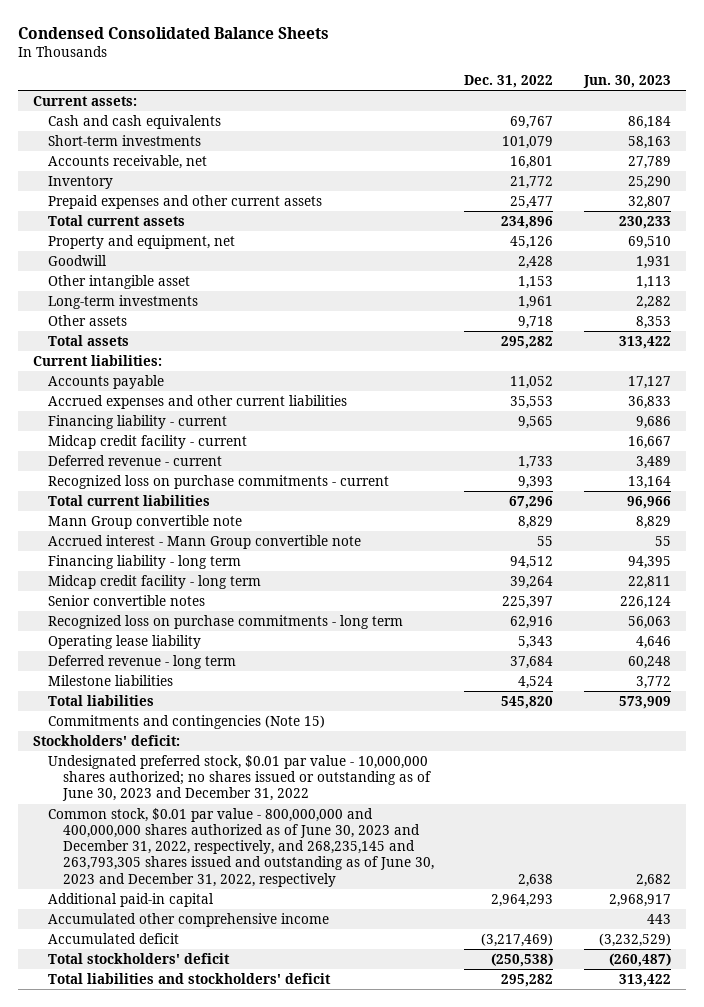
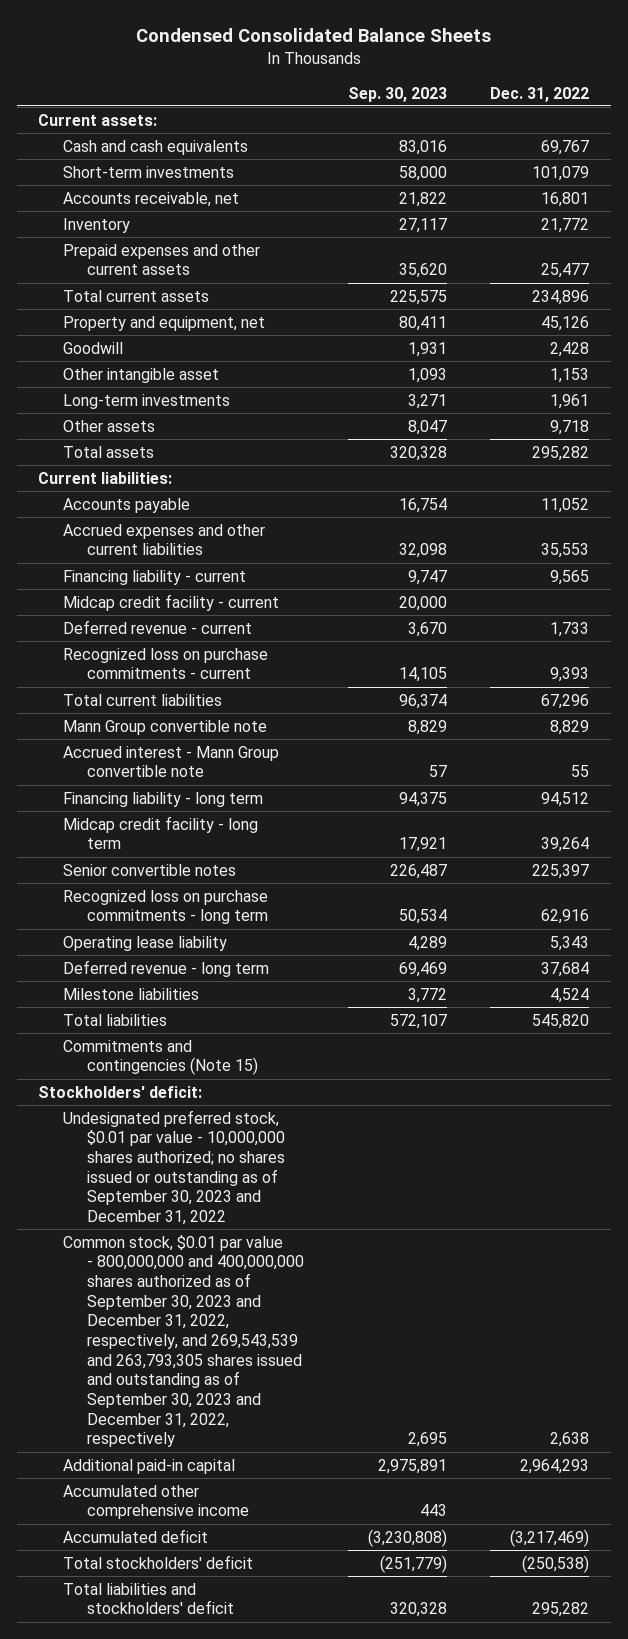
[582,74,671,88] Jun. 30, 2023 -> none
none -> [347,86,447,102] Sep. 30, 2023
[47,754,431,802] Undesignated preferred stock, $0.01 par value - 10,000,000 shares authorized; no shares issued or outstanding as of June 30, 2023 and December 31, 2022 -> [62,1109,286,1226] Undesignated preferred stock, $0.01 par value - 10,000,000 shares authorized; no shares issued or outstanding as of September 30, 2023 and December 31, 2022
[47,807,434,887] Common stock, $0.01 par value - 800,000,000 and 400,000,000 shares authorized as of June 30, 2023 and December 31, 2022, respectively, and 268,235,145 and 263,793,305 shares issued and outstanding as of June 30, 2023 and December 31, 2022, respectively -> [62,1234,305,1448] Common stock, $0.01 par value - 800,000,000 and 400,000,000 shares authorized as of September 30, 2023 and December 31, 2022, respectively, and 269,543,539 and 263,793,305 shares issued and outstanding as of September 30, 2023 and December 31, 2022, respectively

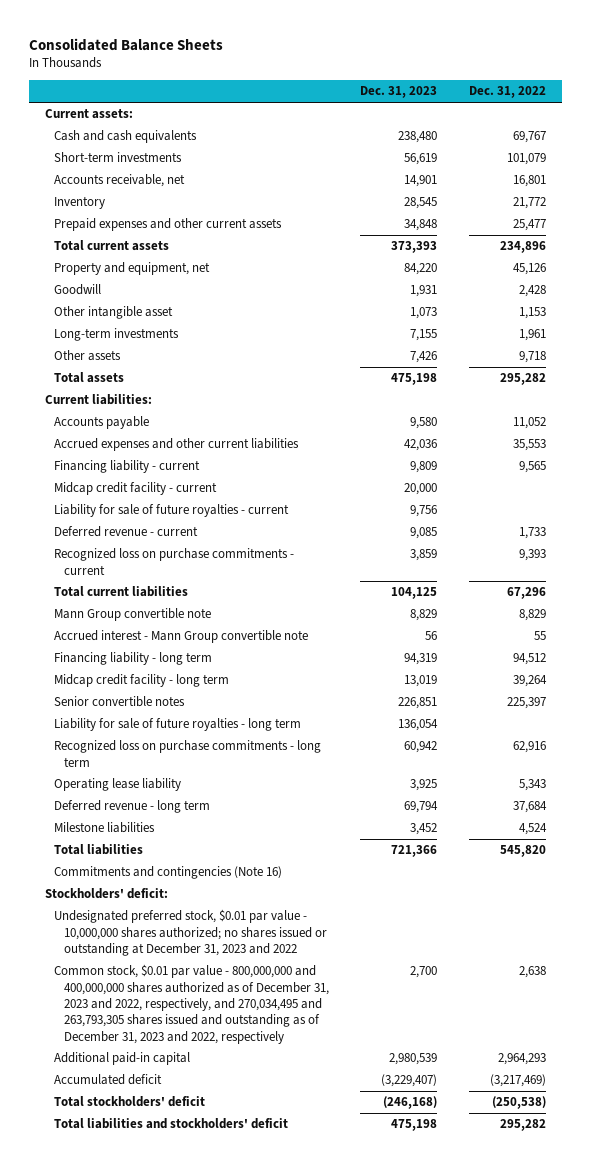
[135,27,491,42] Condensed Consolidated Balance Sheets -> [29,37,224,51] Consolidated Balance Sheets
[347,86,447,102] Sep. 30, 2023 -> none
none -> [360,86,438,99] Dec. 31, 2023
none -> [54,504,290,518] Liability for sale of future royalties - current
none -> [54,718,302,732] Liability for sale of future royalties - long term
[62,1039,259,1076] Commitments and contingencies (Note 15) -> [54,866,283,880] Commitments and contingencies (Note 16)
[62,1109,286,1226] Undesignated preferred stock, $0.01 par value - 10,000,000 shares authorized; no shares issued or outstanding as of September 30, 2023 and December 31, 2022 -> [54,909,327,956] Undesignated preferred stock, $0.01 par value - 10,000,000 shares authorized; no shares issued or outstanding at December 31, 2023 and 2022
[62,1234,305,1448] Common stock, $0.01 par value - 800,000,000 and 400,000,000 shares authorized as of September 30, 2023 and December 31, 2022, respectively, and 269,543,539 and 263,793,305 shares issued and outstanding as of September 30, 2023 and December 31, 2022, respectively -> [54,964,329,1044] Common stock, $0.01 par value - 800,000,000 and 400,000,000 shares authorized as of December 31, 2023 and 2022, respectively, and 270,034,495 and 263,793,305 shares issued and outstanding as of December 31, 2023 and 2022, respectively
[62,1484,250,1520] Accumulated other comprehensive income -> none

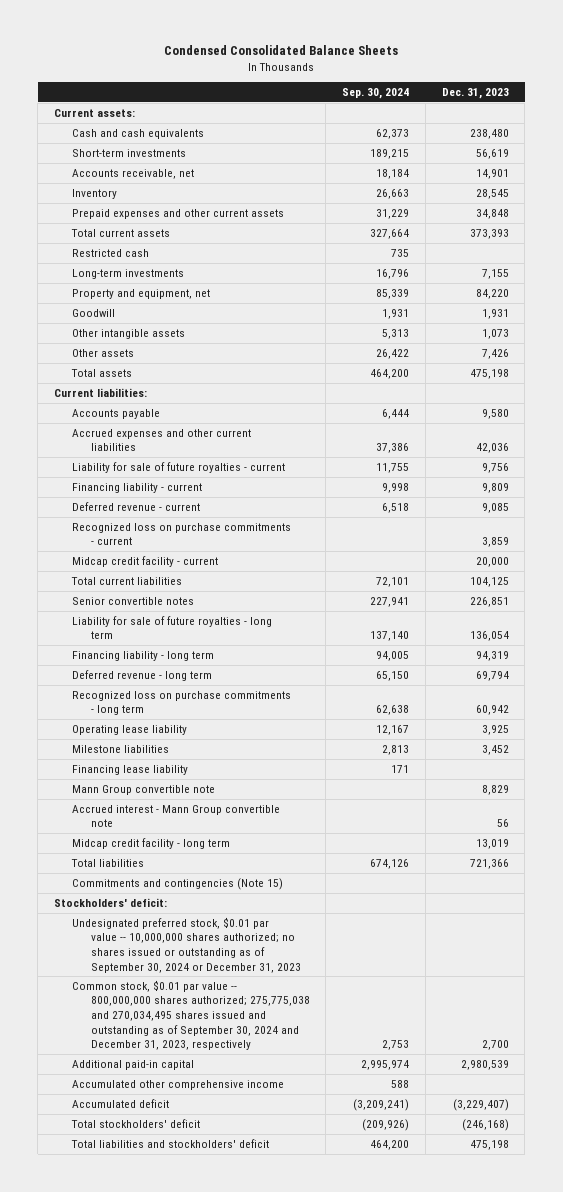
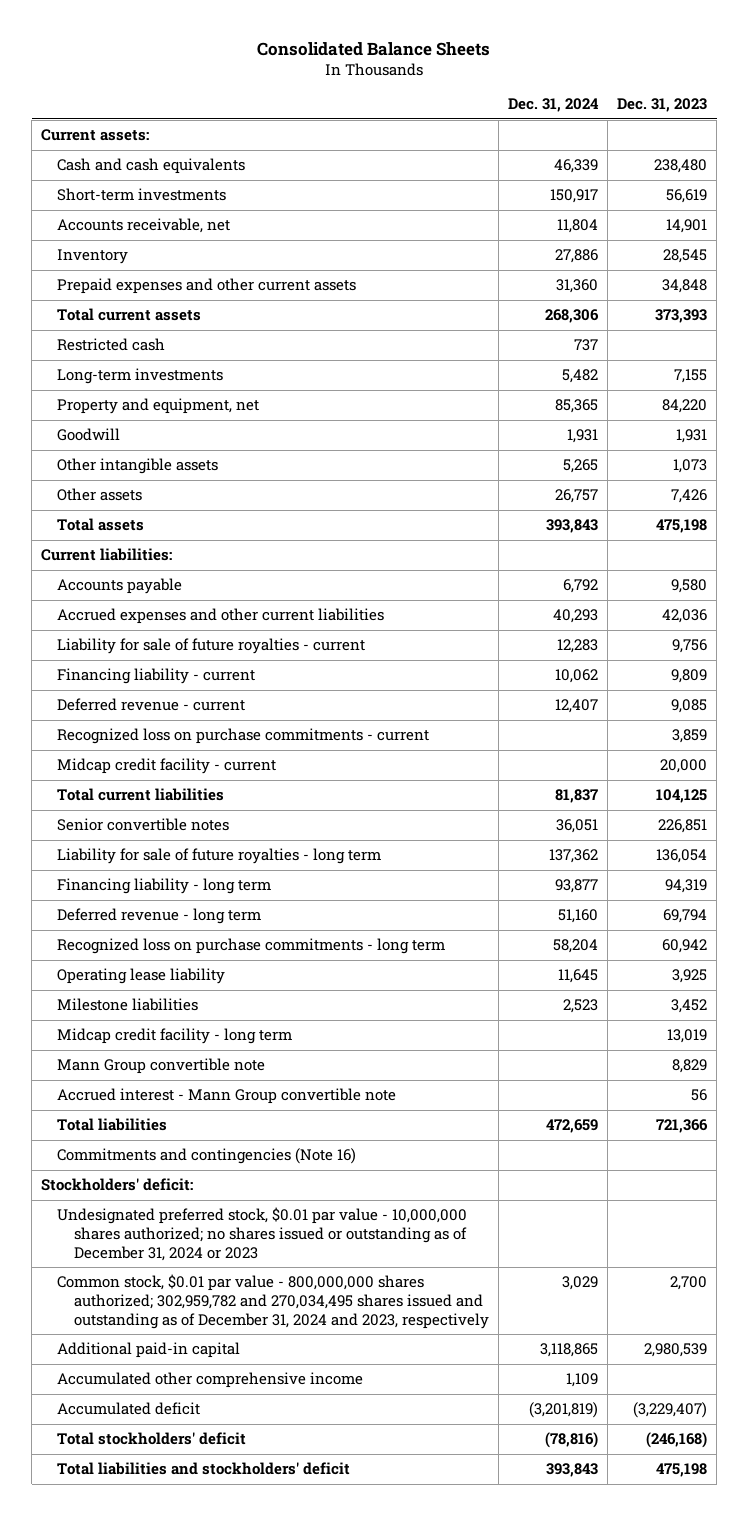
[164,45,399,56] Condensed Consolidated Balance Sheets -> [257,41,491,56] Consolidated Balance Sheets
[342,88,410,100] Sep. 30, 2024 -> none
none -> [507,98,599,113] Dec. 31, 2024
[72,764,189,775] Financing lease liability -> none
[72,837,231,849] Midcap credit facility - long term -> [57,1028,293,1045] Midcap credit facility - long term
[72,877,284,890] Commitments and contingencies (Note 15) -> [57,1148,357,1165] Commitments and contingencies (Note 16)
[72,916,301,973] Undesignated preferred stock, $0.01 par value -- 10,000,000 shares authorized; no shares issued or outstanding as of September 30, 2024 or December 31, 2023 -> [57,1207,468,1261] Undesignated preferred stock, $0.01 par value - 10,000,000 shares authorized; no shares issued or outstanding as of December 31, 2024 or 2023
[72,979,310,1051] Common stock, $0.01 par value -- 800,000,000 shares authorized; 275,775,038 and 270,034,495 shares issued and outstanding as of September 30, 2024 and December 31, 2023, respectively -> [57,1274,489,1329] Common stock, $0.01 par value - 800,000,000 shares authorized; 302,959,782 and 270,034,495 shares issued and outstanding as of December 31, 2024 and 2023, respectively

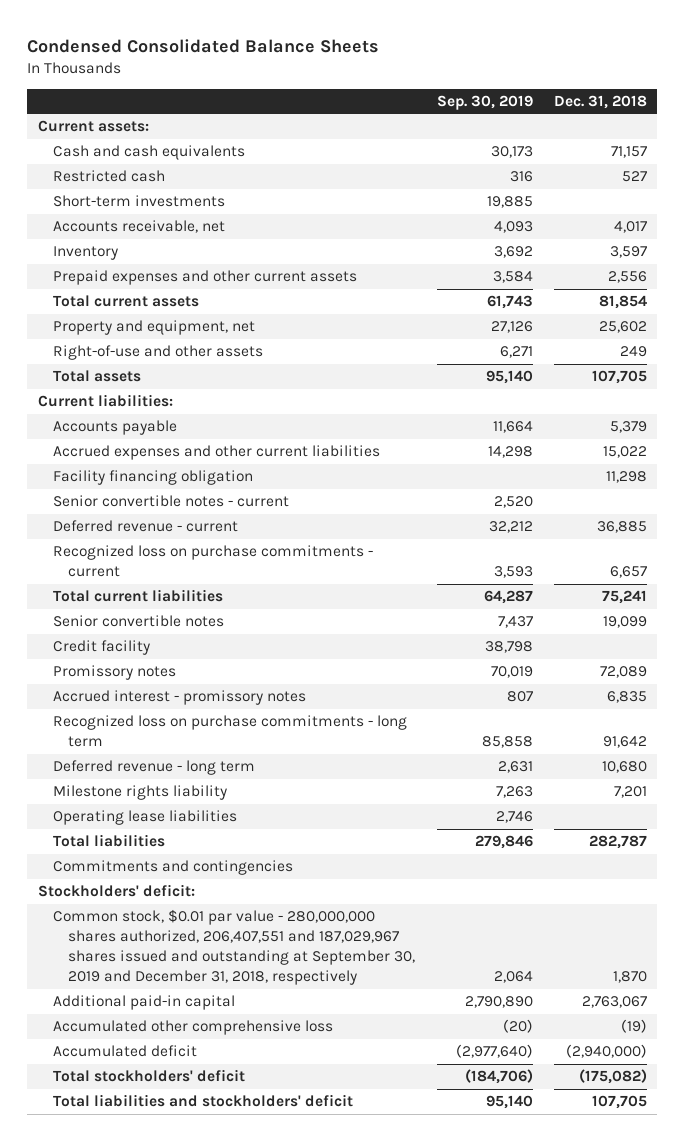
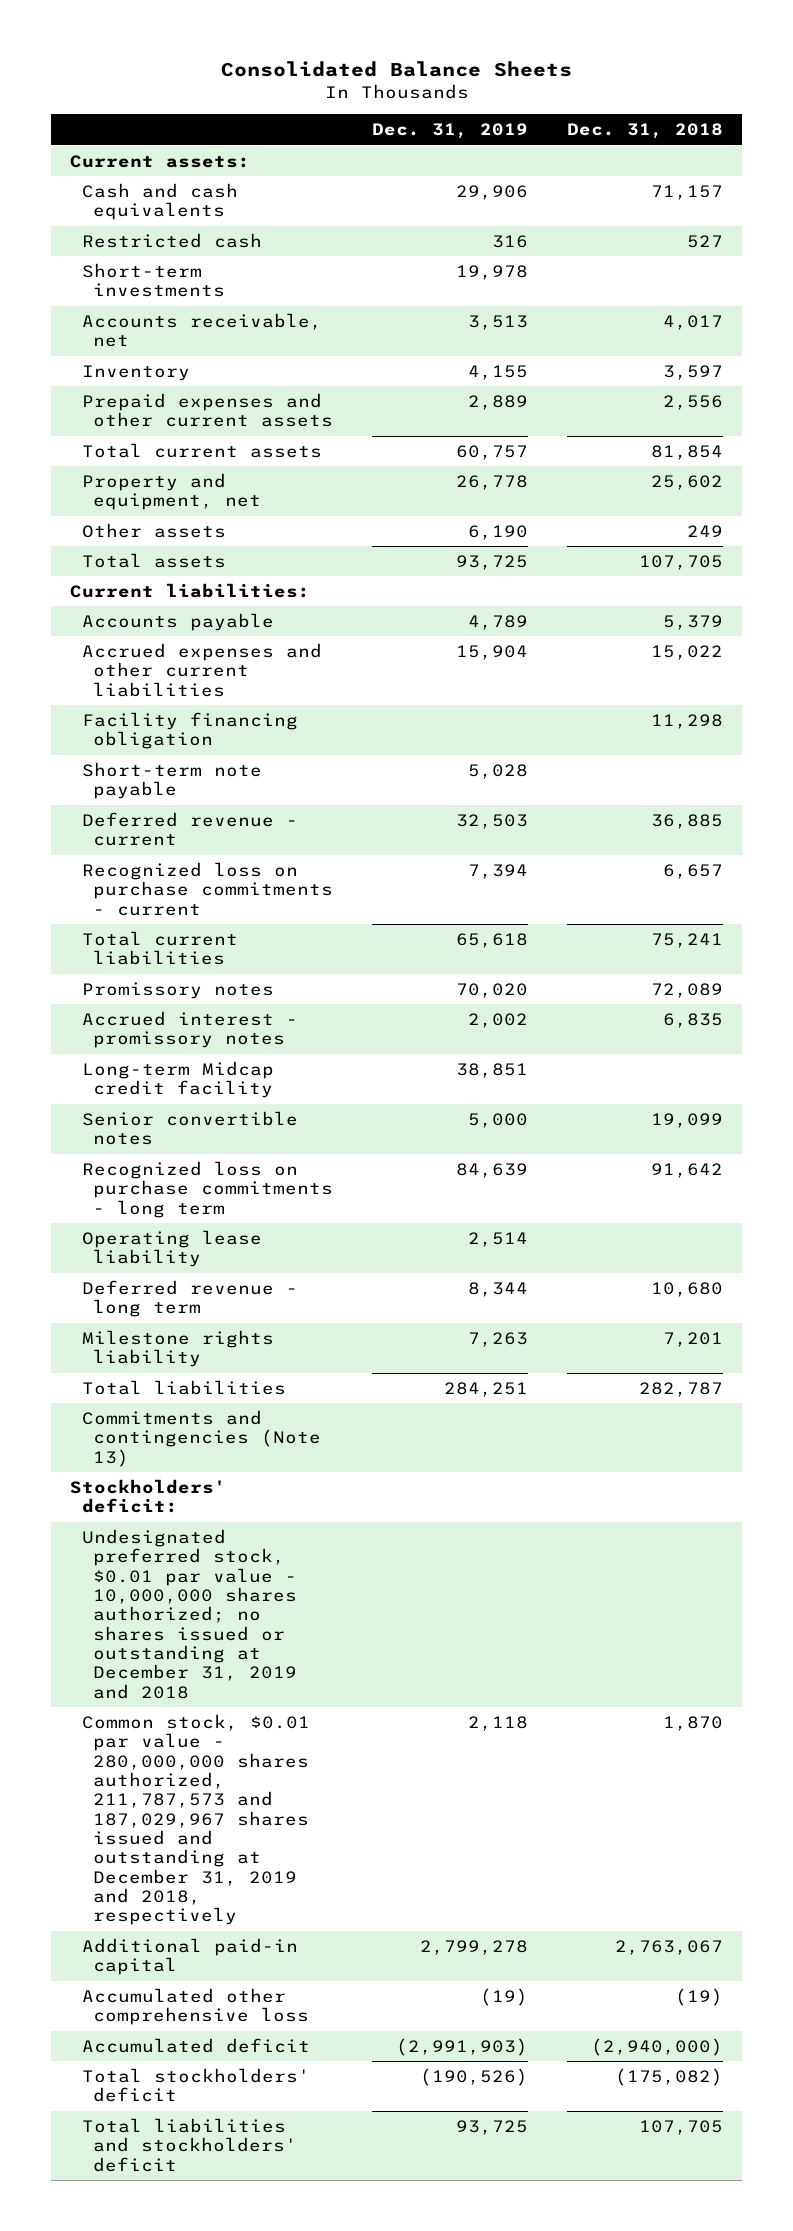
[27,38,380,53] Condensed Consolidated Balance Sheets -> [220,61,572,78] Consolidated Balance Sheets
[436,94,533,110] Sep. 30, 2019 -> none
none -> [372,123,529,140] Dec. 31, 2019
[53,345,264,361] Right-of-use and other assets -> [81,522,226,538] Other assets
[53,495,290,508] Senior convertible notes - current -> none
none -> [81,761,262,800] Short-term note payable
[53,640,151,656] Credit facility -> none
none -> [81,1060,274,1099] Long-term Midcap credit facility
[53,615,225,628] Senior convertible notes -> [81,1110,298,1146] Senior convertible notes
none -> [81,1229,262,1268] Operating lease liability
[53,810,238,826] Operating lease liabilities -> none
[53,860,294,876] Commitments and contingencies -> [81,1409,322,1467] Commitments and contingencies (Note 13)
none -> [81,1528,298,1699] Undesignated preferred stock, $0.01 par value - 10,000,000 shares authorized; no shares issued or outstanding at December 31, 2019 and 2018
[53,909,416,986] Common stock, $0.01 par value - 280,000,000 shares authorized, 206,407,551 and 187,029,967 shares issued and outstanding at September 30, 2019 and December 31, 2018, respectively -> [81,1713,310,1926] Common stock, $0.01 par value - 280,000,000 shares authorized, 211,787,573 and 187,029,967 shares issued and outstanding at December 31, 2019 and 2018, respectively

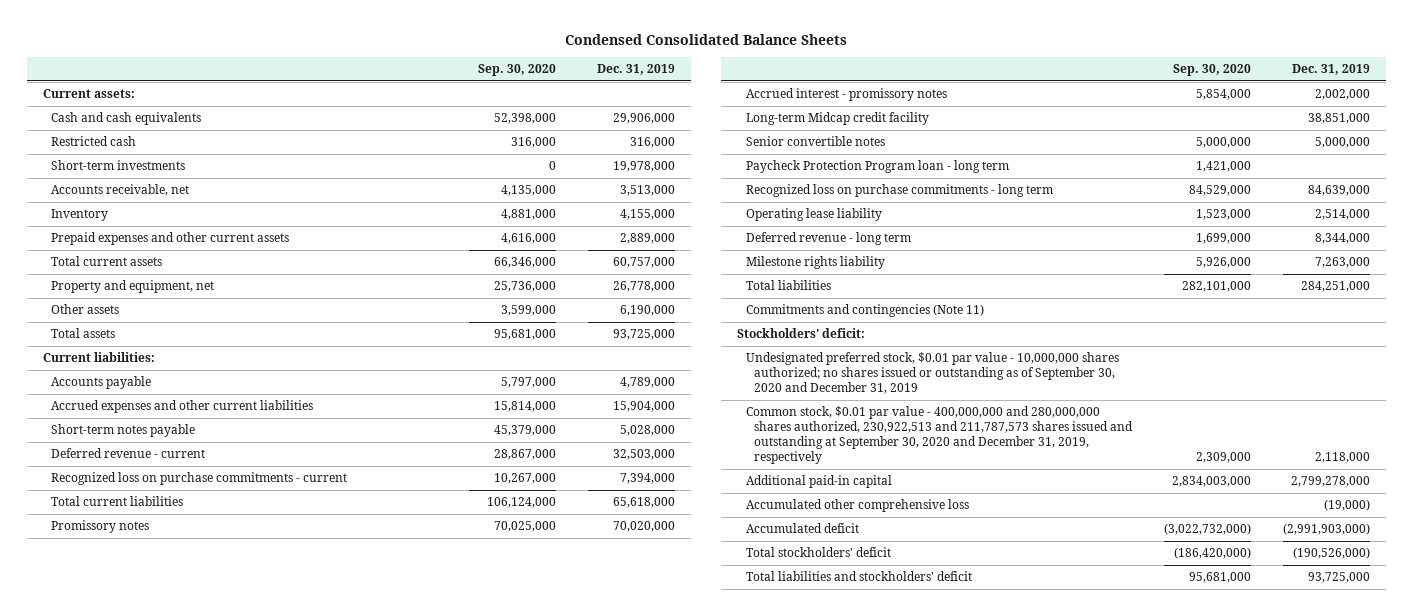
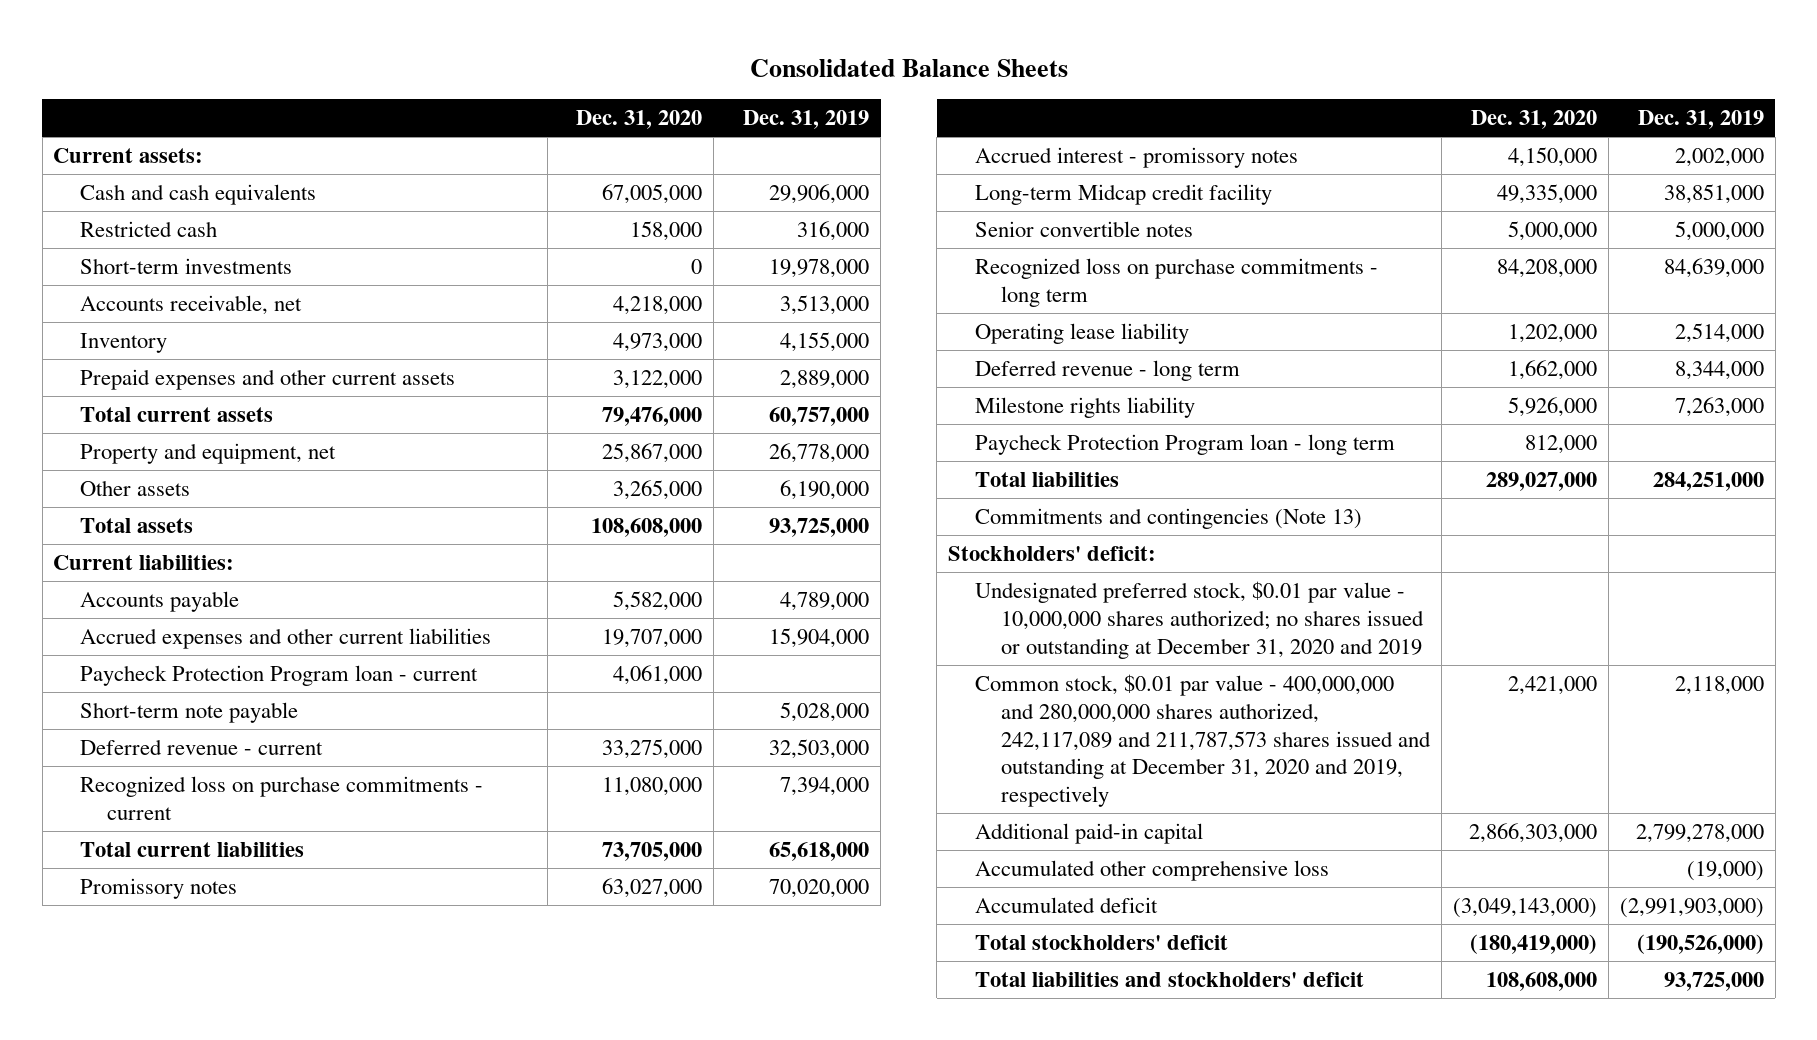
[565,34,848,46] Condensed Consolidated Balance Sheets -> [749,58,1068,77] Consolidated Balance Sheets
[478,64,557,77] Sep. 30, 2020 -> none
none -> [576,110,703,130] Dec. 31, 2020
none -> [80,664,479,686] Paycheck Protection Program loan - current
[51,424,196,438] Short-term notes payable -> [80,701,299,723] Short-term note payable
[745,160,1009,174] Paycheck Protection Program loan - long term -> [974,433,1395,455] Paycheck Protection Program loan - long term
[745,304,984,318] Commitments and contingencies (Note 11) -> [974,507,1362,529] Commitments and contingencies (Note 13)
[745,352,1119,395] Undesignated preferred stock, $0.01 par value - 10,000,000 shares authorized; no shares issued or outstanding as of September 30, 2020 and December 31, 2019 -> [974,580,1425,659] Undesignated preferred stock, $0.01 par value - 10,000,000 shares authorized; no shares issued or outstanding at December 31, 2020 and 2019
[745,406,1134,465] Common stock, $0.01 par value - 400,000,000 and 280,000,000 shares authorized, 230,922,513 and 211,787,573 shares issued and outstanding at September 30, 2020 and December 31, 2019, respectively -> [974,673,1432,808] Common stock, $0.01 par value - 400,000,000 and 280,000,000 shares authorized, 242,117,089 and 211,787,573 shares issued and outstanding at December 31, 2020 and 2019, respectively

